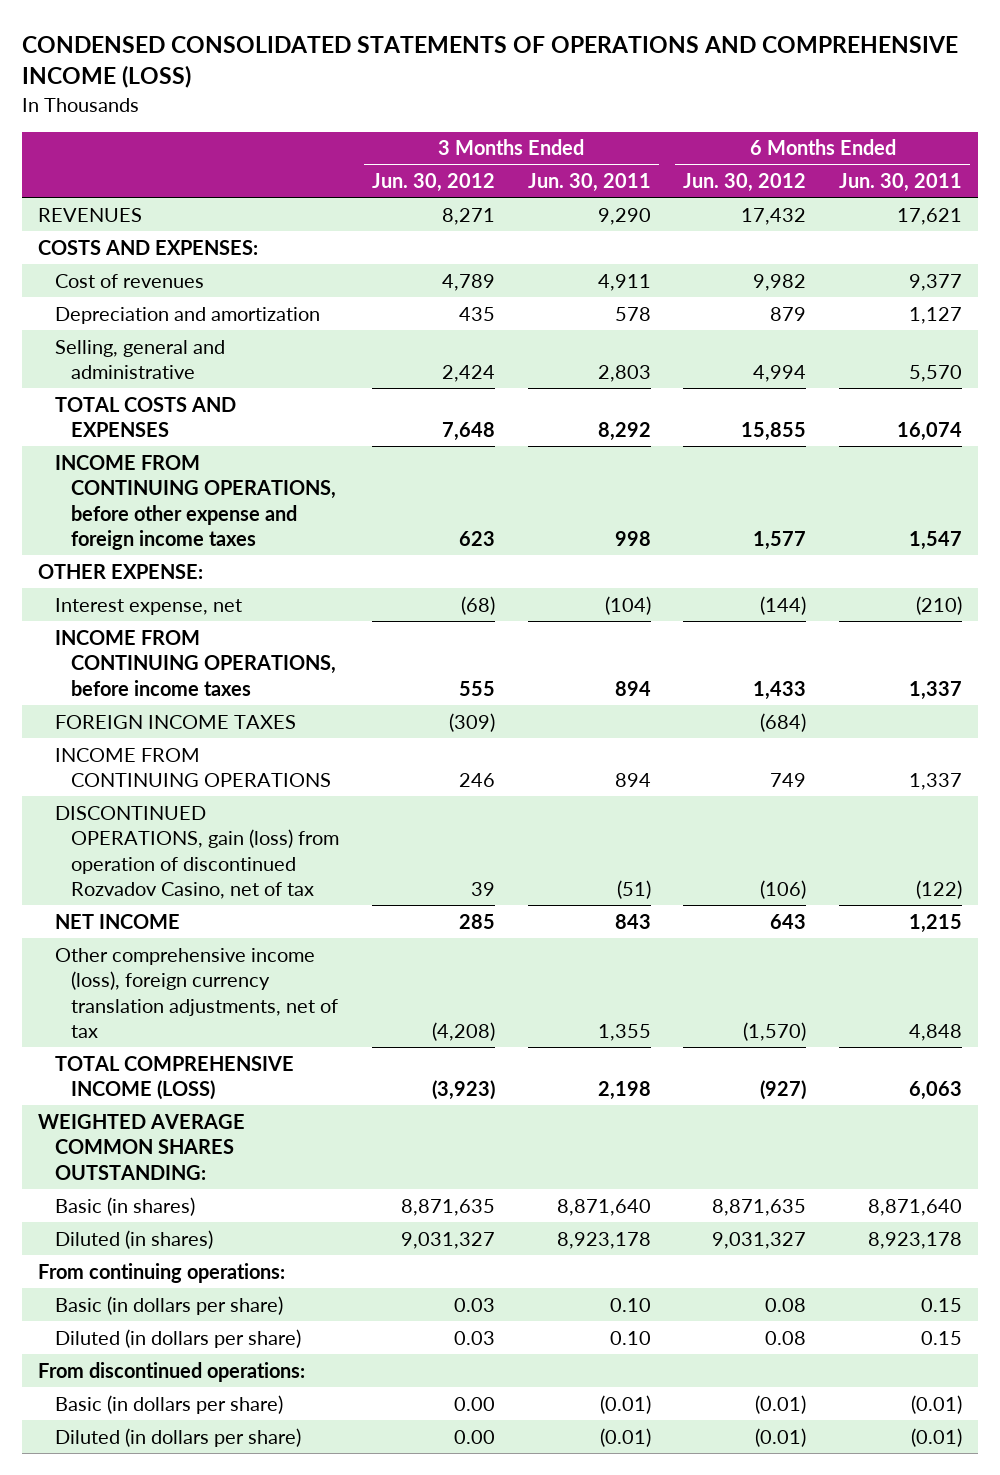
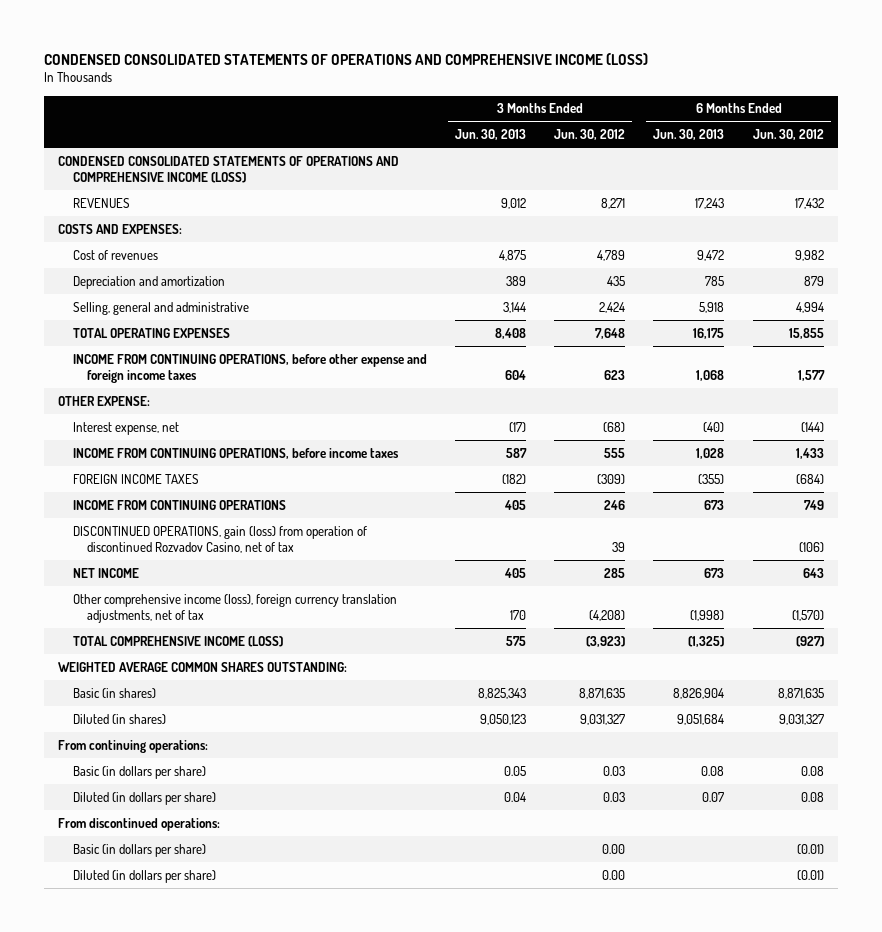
[527,173,651,193] Jun. 30, 2011 -> none
[838,173,962,193] Jun. 30, 2011 -> none
none -> [454,129,526,141] Jun. 30, 2013
none -> [653,129,725,141] Jun. 30, 2013
none -> [58,155,400,184] CONDENSED CONSOLIDATED STATEMENTS OF OPERATIONS AND COMPREHENSIVE INCOME (LOSS)
[54,396,236,438] TOTAL COSTS AND EXPENSES -> [72,327,230,338] TOTAL OPERATING EXPENSES

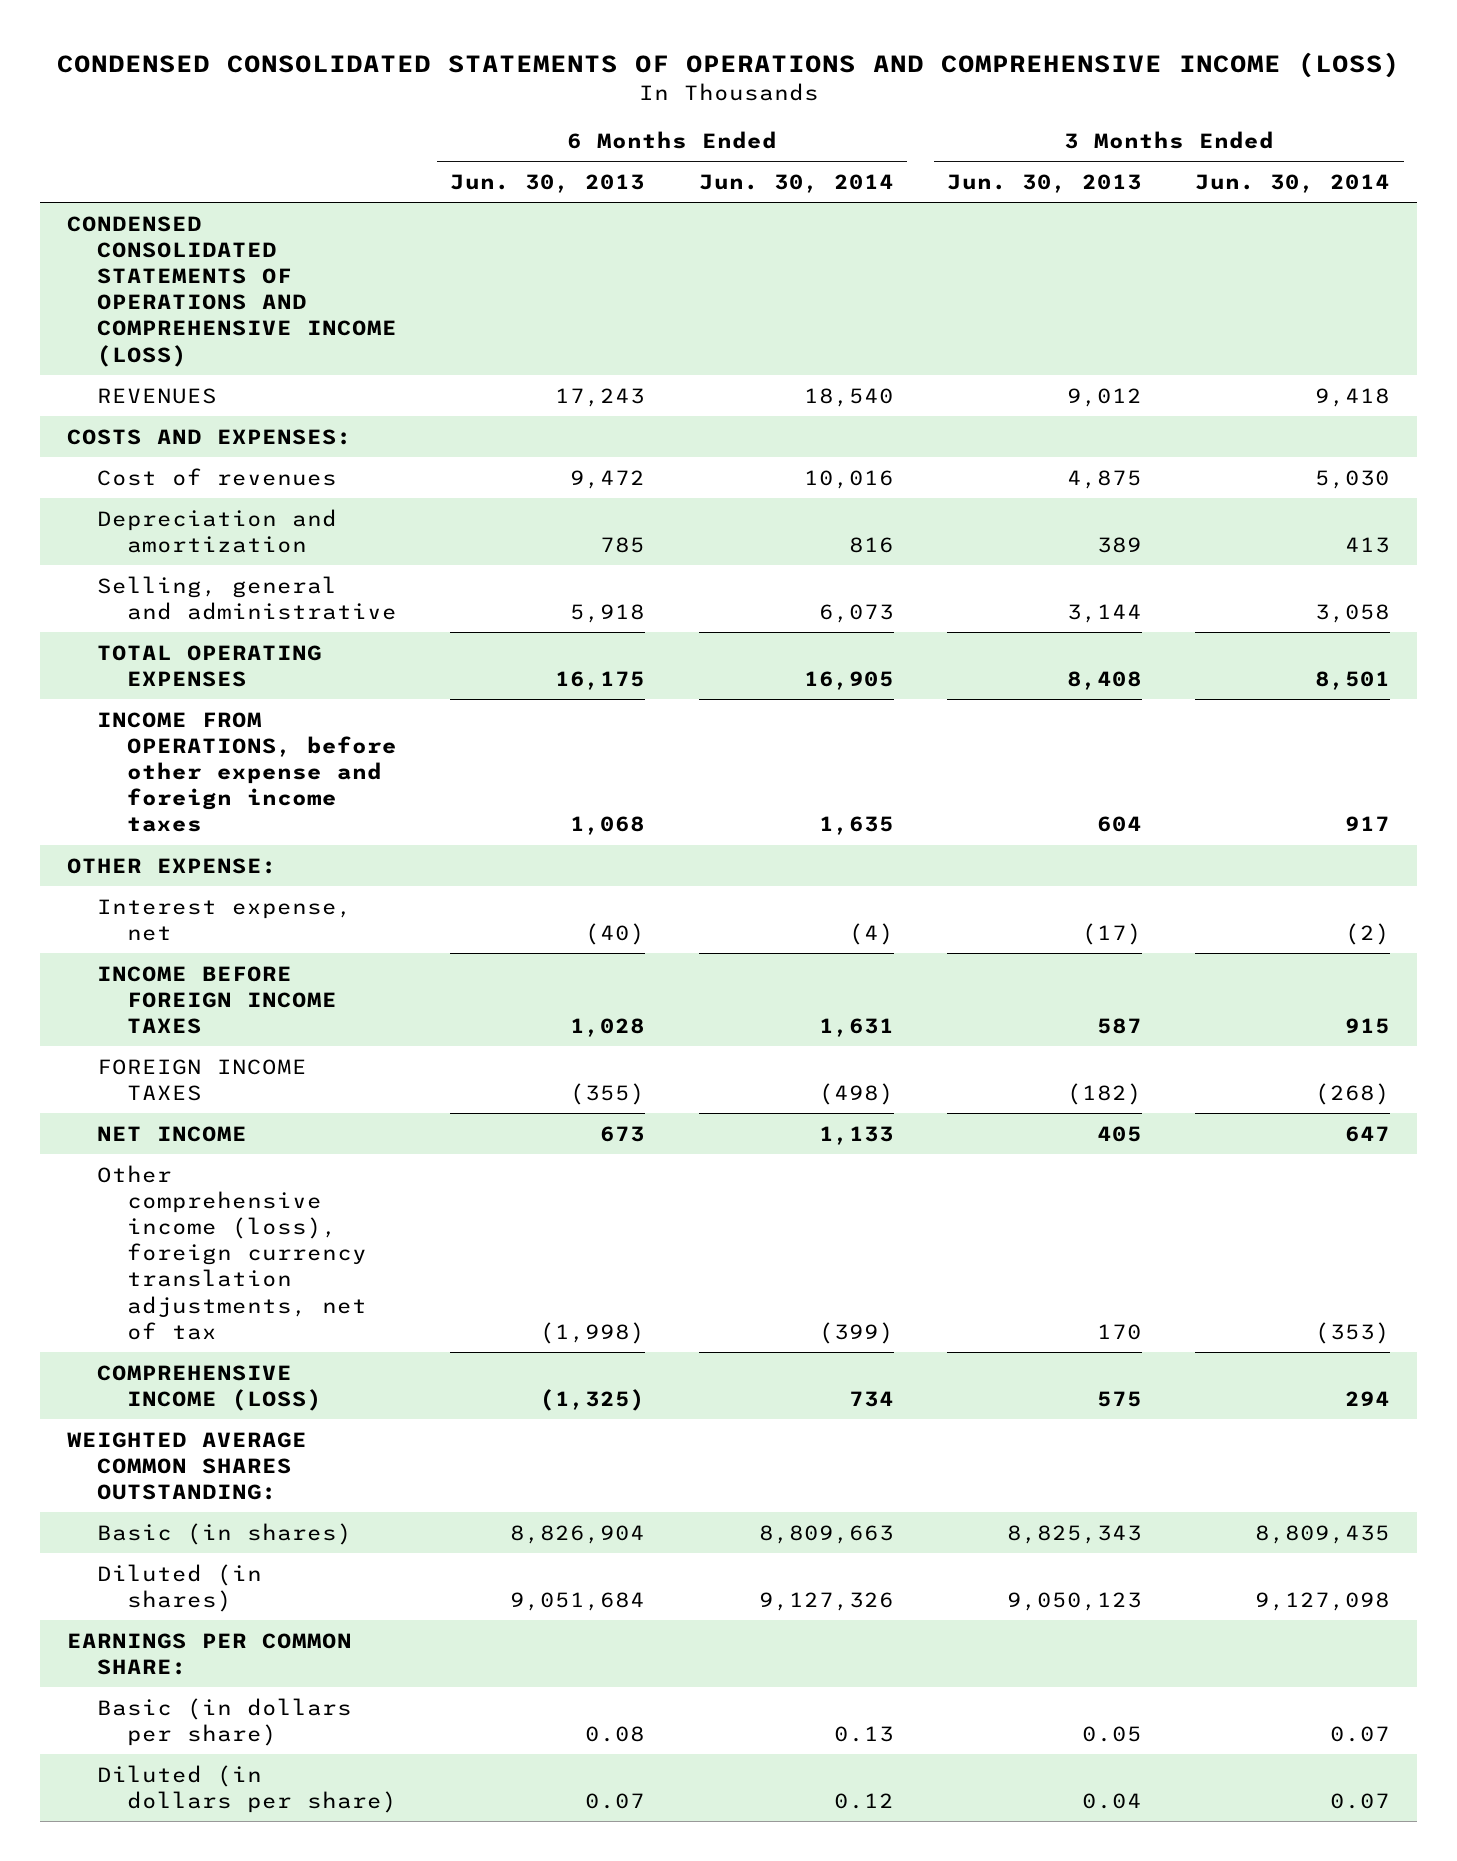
[554,129,626,141] Jun. 30, 2012 -> none
[752,129,824,141] Jun. 30, 2012 -> none
none -> [698,173,894,193] Jun. 30, 2014
none -> [1195,173,1391,193] Jun. 30, 2014
[72,353,427,384] INCOME FROM CONTINUING OPERATIONS, before other expense and foreign income taxes -> [96,711,397,833] INCOME FROM OPERATIONS, before other expense and foreign income taxes
[72,447,399,459] INCOME FROM CONTINUING OPERATIONS, before income taxes -> [96,965,337,1035] INCOME BEFORE FOREIGN INCOME TAXES
[72,499,286,510] INCOME FROM CONTINUING OPERATIONS -> none
[72,525,367,554] DISCONTINUED OPERATIONS, gain (loss) from operation of discontinued Rozvadov Casino, net of tax -> none
[72,635,283,647] TOTAL COMPREHENSIVE INCOME (LOSS) -> [96,1364,322,1411] COMPREHENSIVE INCOME (LOSS)
[58,739,209,753] From continuing operations: -> none
none -> [66,1632,352,1675] EARNINGS PER COMMON SHARE:
[58,817,221,831] From discontinued operations: -> none
[72,843,206,857] Basic (in dollars per share) -> none
[72,869,216,883] Diluted (in dollars per share) -> none

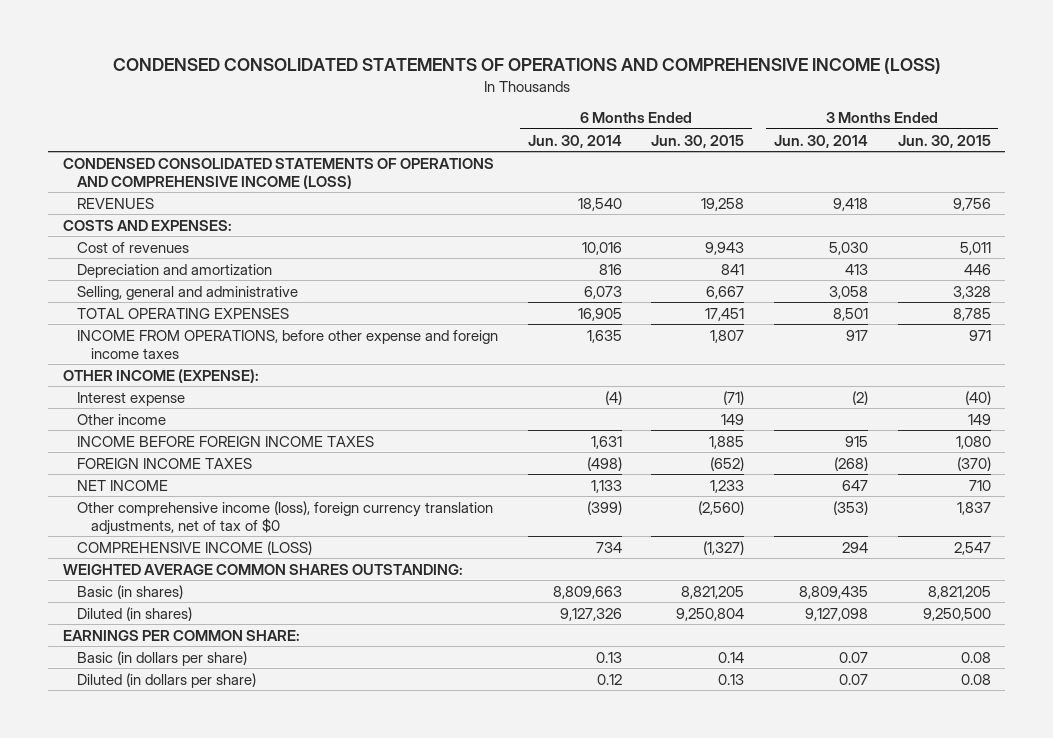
[450,173,646,193] Jun. 30, 2013 -> none
[947,173,1143,193] Jun. 30, 2013 -> none
none -> [651,134,745,148] Jun. 30, 2015
none -> [897,134,991,148] Jun. 30, 2015
[66,857,277,874] OTHER EXPENSE: -> [62,368,259,383] OTHER INCOME (EXPENSE):
[96,898,352,941] Interest expense, net -> [76,391,185,406] Interest expense
none -> [76,413,166,425] Other income
[96,1164,367,1340] Other comprehensive income (loss), foreign currency translation adjustments, net of tax -> [76,500,493,535] Other comprehensive income (loss), foreign currency translation adjustments, net of tax of $0

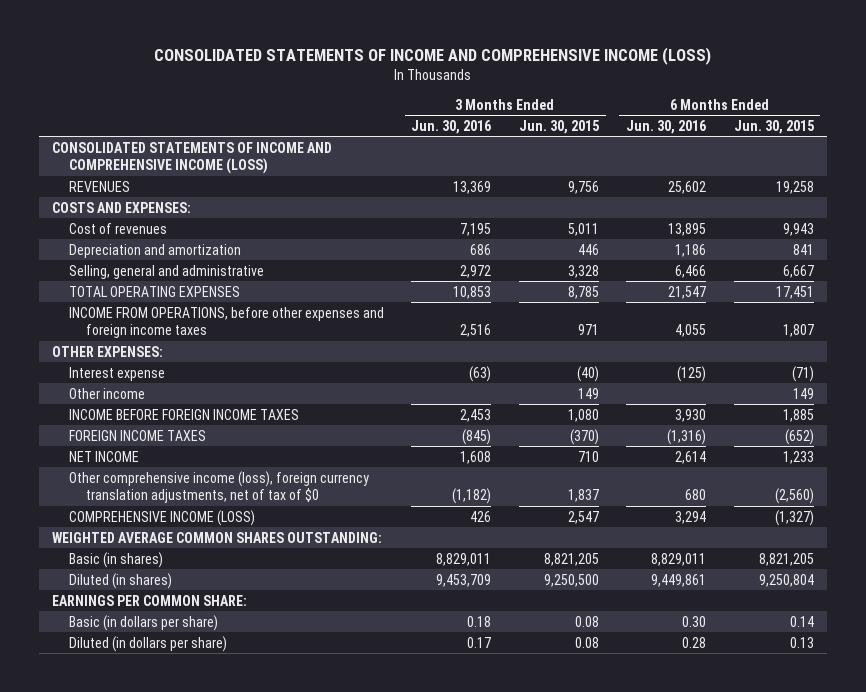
[112,58,941,75] CONDENSED CONSOLIDATED STATEMENTS OF OPERATIONS AND COMPREHENSIVE INCOME (LOSS) -> [153,46,711,65] CONSOLIDATED STATEMENTS OF INCOME AND COMPREHENSIVE INCOME (LOSS)
[527,134,622,148] Jun. 30, 2014 -> none
[773,134,868,148] Jun. 30, 2014 -> none
none -> [411,119,492,134] Jun. 30, 2016
none -> [626,119,707,134] Jun. 30, 2016
[62,157,494,189] CONDENSED CONSOLIDATED STATEMENTS OF OPERATIONS AND COMPREHENSIVE INCOME (LOSS) -> [52,141,333,175] CONSOLIDATED STATEMENTS OF INCOME AND COMPREHENSIVE INCOME (LOSS)
[76,329,498,359] INCOME FROM OPERATIONS, before other expense and foreign income taxes -> [69,306,385,339] INCOME FROM OPERATIONS, before other expenses and foreign income taxes
[62,368,259,383] OTHER INCOME (EXPENSE): -> [52,345,164,357] OTHER EXPENSES:

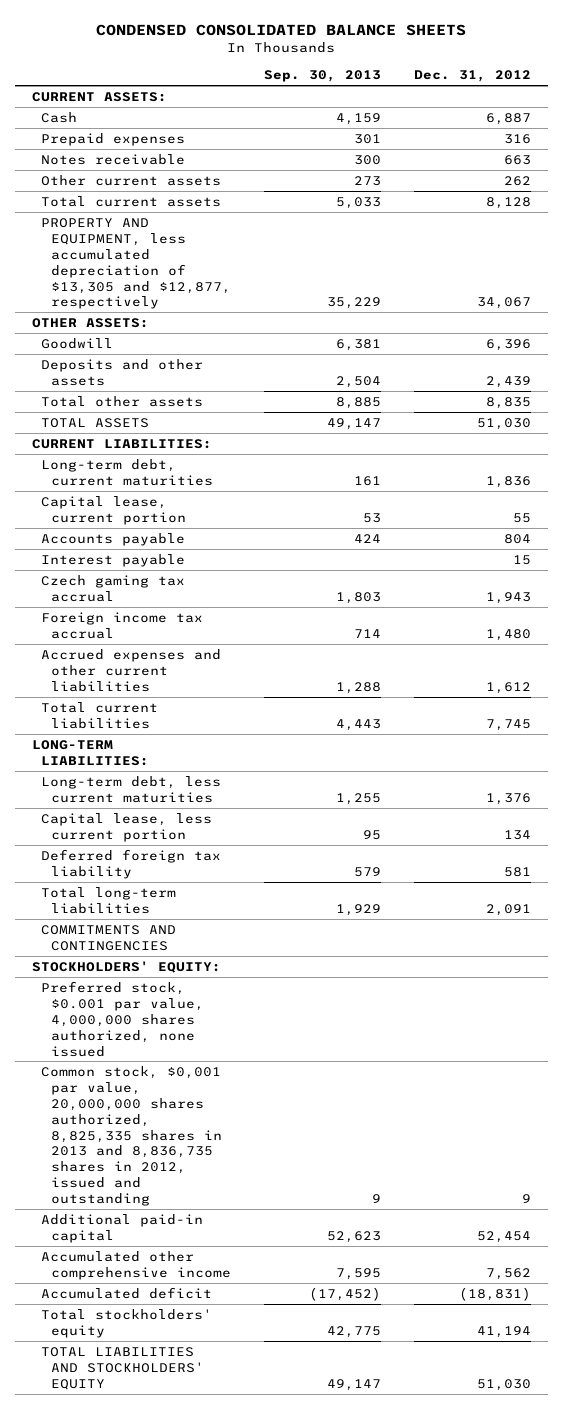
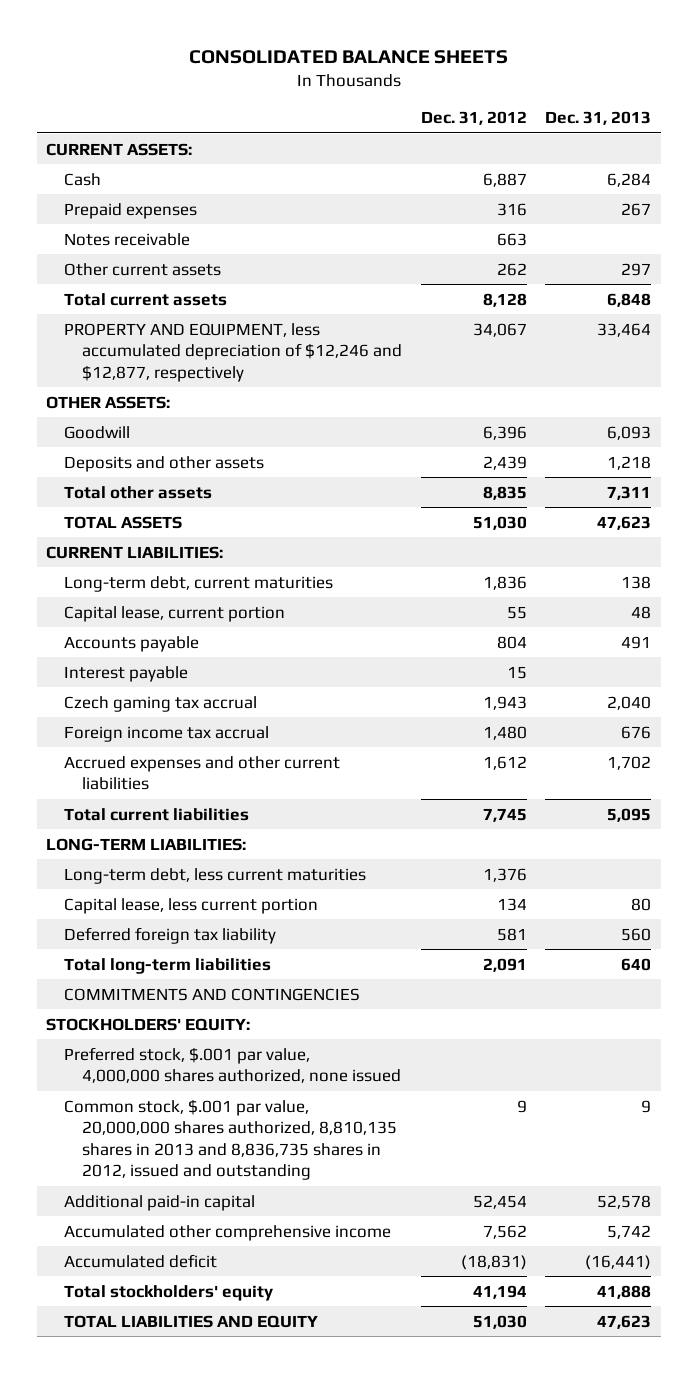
[96,23,467,36] CONDENSED CONSOLIDATED BALANCE SHEETS -> [188,49,508,64] CONSOLIDATED BALANCE SHEETS
[263,70,381,83] Sep. 30, 2013 -> none
none -> [545,111,652,126] Dec. 31, 2013
[41,217,231,310] PROPERTY AND EQUIPMENT, less accumulated depreciation of $13,305 and $12,877, respectively -> [63,322,403,382] PROPERTY AND EQUIPMENT, less accumulated depreciation of $12,246 and $12,877, respectively
[41,980,204,1057] Preferred stock, $0.001 par value, 4,000,000 shares authorized, none issued -> [63,1046,402,1084] Preferred stock, $.001 par value, 4,000,000 shares authorized, none issued
[41,1065,222,1207] Common stock, $0,001 par value, 20,000,000 shares authorized, 8,825,335 shares in 2013 and 8,836,735 shares in 2012, issued and outstanding -> [63,1098,398,1181] Common stock, $.001 par value, 20,000,000 shares authorized, 8,810,135 shares in 2013 and 8,836,735 shares in 2012, issued and outstanding
[41,1346,204,1390] TOTAL LIABILITIES AND STOCKHOLDERS' EQUITY -> [63,1314,318,1328] TOTAL LIABILITIES AND EQUITY

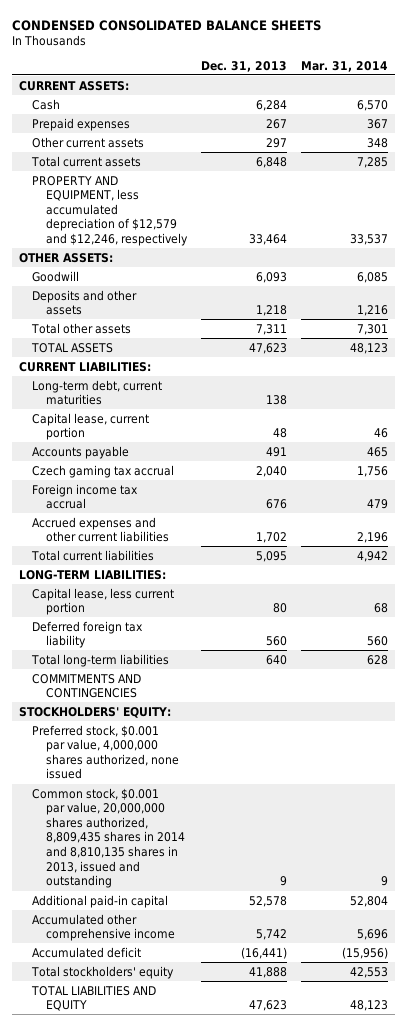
[188,49,508,64] CONSOLIDATED BALANCE SHEETS -> [11,19,321,31] CONDENSED CONSOLIDATED BALANCE SHEETS
[420,111,527,126] Dec. 31, 2012 -> none
none -> [301,60,389,72] Mar. 31, 2014
[63,232,190,246] Notes receivable -> none
[63,322,403,382] PROPERTY AND EQUIPMENT, less accumulated depreciation of $12,246 and $12,877, respectively -> [32,175,188,247] PROPERTY AND EQUIPMENT, less accumulated depreciation of $12,579 and $12,246, respectively
[63,665,188,682] Interest payable -> none
[63,867,366,884] Long-term debt, less current maturities -> none
[63,1046,402,1084] Preferred stock, $.001 par value, 4,000,000 shares authorized, none issued -> [32,724,179,780] Preferred stock, $0.001 par value, 4,000,000 shares authorized, none issued
[63,1098,398,1181] Common stock, $.001 par value, 20,000,000 shares authorized, 8,810,135 shares in 2013 and 8,836,735 shares in 2012, issued and outstanding -> [32,787,185,889] Common stock, $0.001 par value, 20,000,000 shares authorized, 8,809,435 shares in 2014 and 8,810,135 shares in 2013, issued and outstanding

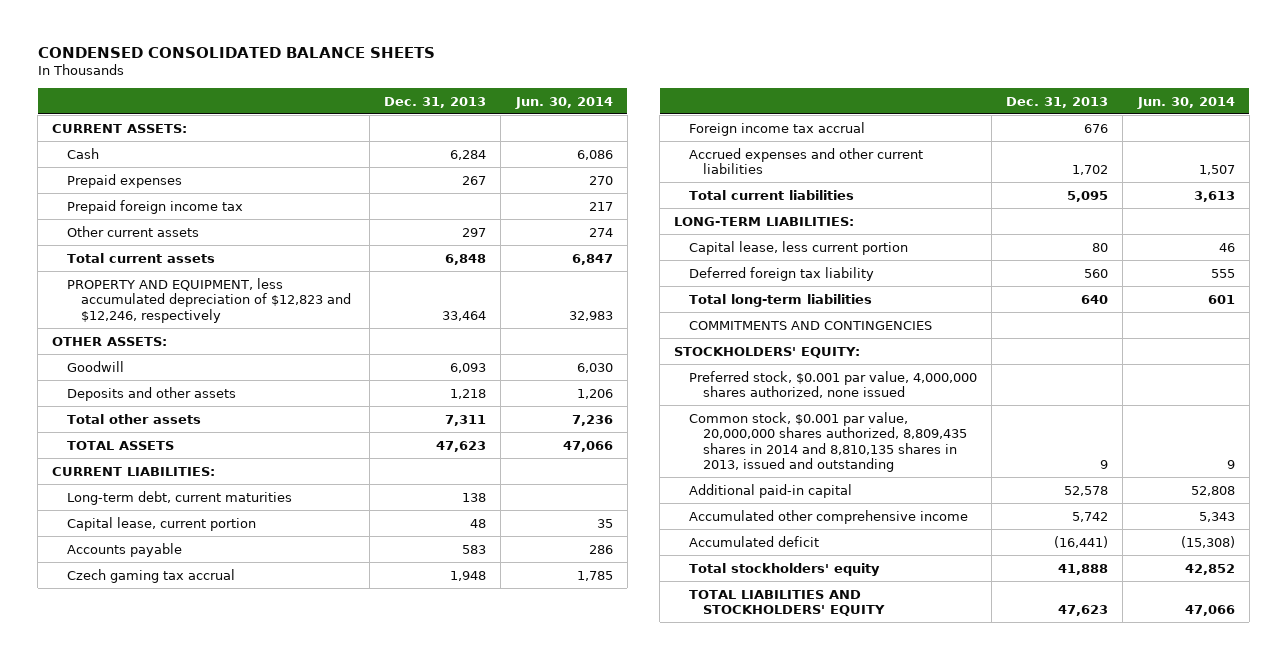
[301,60,389,72] Mar. 31, 2014 -> none
none -> [514,96,613,109] Jun. 30, 2014
none -> [66,199,243,214] Prepaid foreign income tax
[32,175,188,247] PROPERTY AND EQUIPMENT, less accumulated depreciation of $12,579 and $12,246, respectively -> [66,277,351,323] PROPERTY AND EQUIPMENT, less accumulated depreciation of $12,823 and $12,246, respectively
[265,446,287,457] 491 -> [462,544,487,554] 583
[255,465,287,477] 2,040 -> [450,570,487,581] 1,948
[31,985,157,1012] TOTAL LIABILITIES AND EQUITY -> [688,589,885,617] TOTAL LIABILITIES AND STOCKHOLDERS' EQUITY

